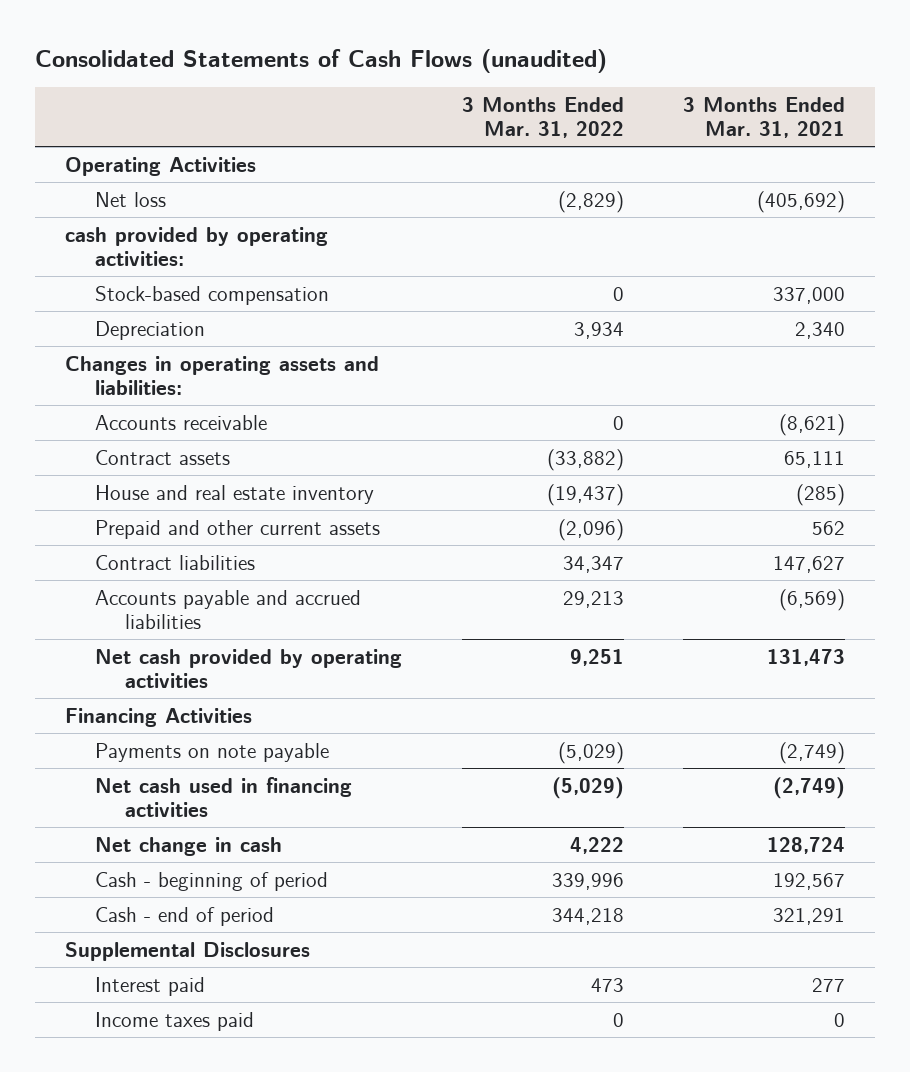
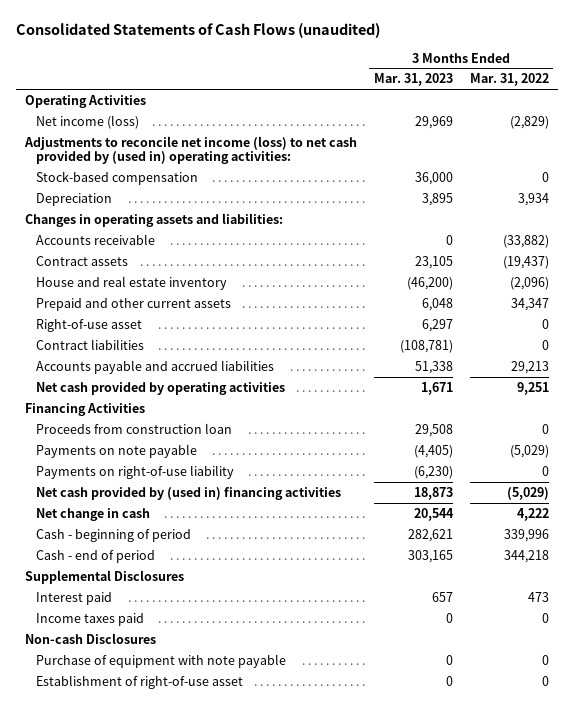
[683,96,846,139] 3 Months Ended Mar. 31, 2021 -> none
none -> [373,73,453,87] Mar. 31, 2023
[64,226,328,266] cash provided by operating activities: -> none
[95,191,167,207] Net loss -> [35,114,139,129] Net income (loss)
none -> [23,135,357,165] Adjustments to reconcile net income (loss) to net cash provided by (used in) operating activities:
[612,415,624,430] 0 -> [502,234,549,248] (33,882)
[546,448,624,471] (33,882) -> [502,255,549,269] (19,437)
[546,483,624,506] (19,437) -> [509,276,549,290] (2,096)
[557,518,624,541] (2,096) -> [510,297,549,311] 34,347
none -> [35,318,142,332] Right-of-use asset
[562,555,624,573] 34,347 -> [541,339,549,350] 0
none -> [35,422,232,434] Proceeds from construction loan
none -> [35,464,234,479] Payments on right-of-use liability
[95,776,353,817] Net cash used in financing activities -> [35,486,341,500] Net cash provided by (used in) financing activities
none -> [24,632,156,644] Non-cash Disclosures
none -> [35,653,286,668] Purchase of equipment with note payable
none -> [35,674,243,689] Establishment of right-of-use asset

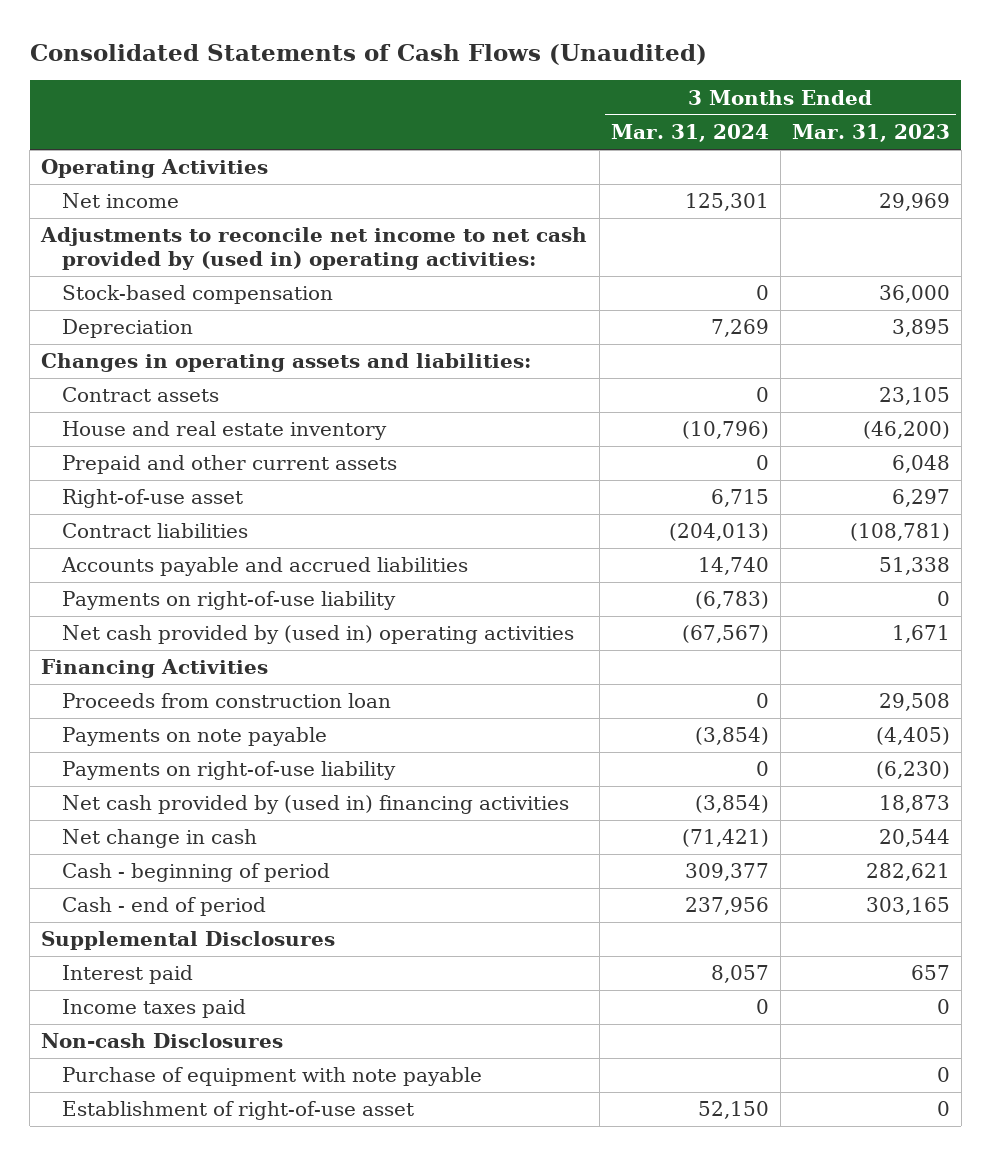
[16,23,381,39] Consolidated Statements of Cash Flows (unaudited) -> [29,43,707,65] Consolidated Statements of Cash Flows (Unaudited)
[469,73,549,87] Mar. 31, 2022 -> none
none -> [610,124,769,143] Mar. 31, 2024
[35,114,139,129] Net income (loss) -> [62,193,180,209] Net income
[23,135,357,165] Adjustments to reconcile net income (loss) to net cash provided by (used in) operating activities: -> [40,227,588,270] Adjustments to reconcile net income to net cash provided by (used in) operating activities:
[35,233,155,245] Accounts receivable -> none
none -> [62,591,397,611] Payments on right-of-use liability
[35,381,285,395] Net cash provided by operating activities -> [62,625,575,645] Net cash provided by (used in) operating activities

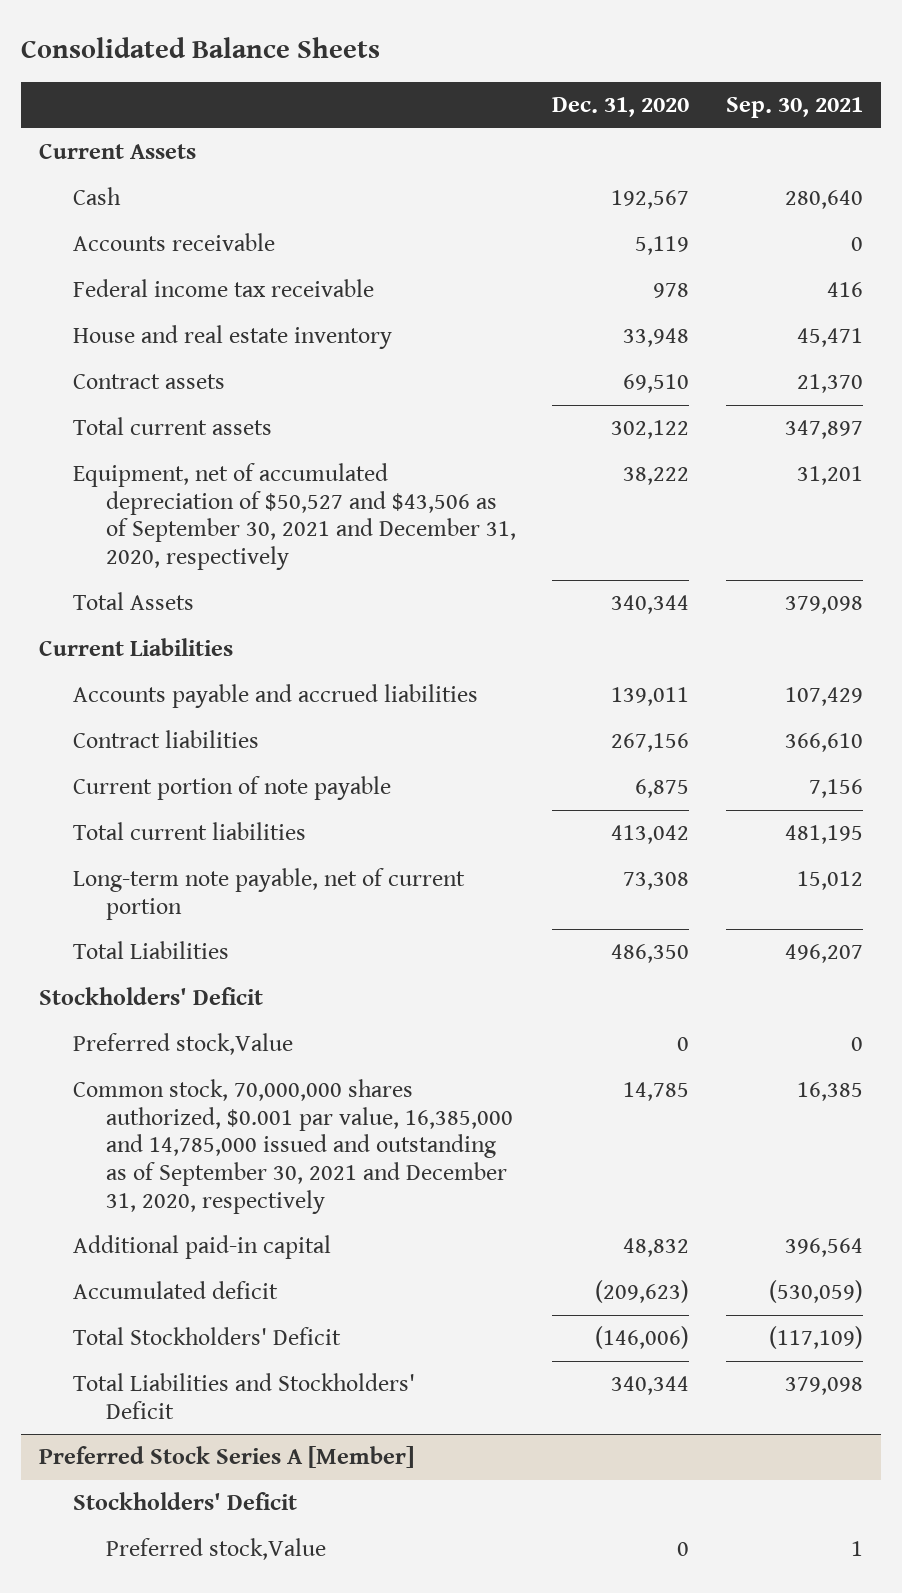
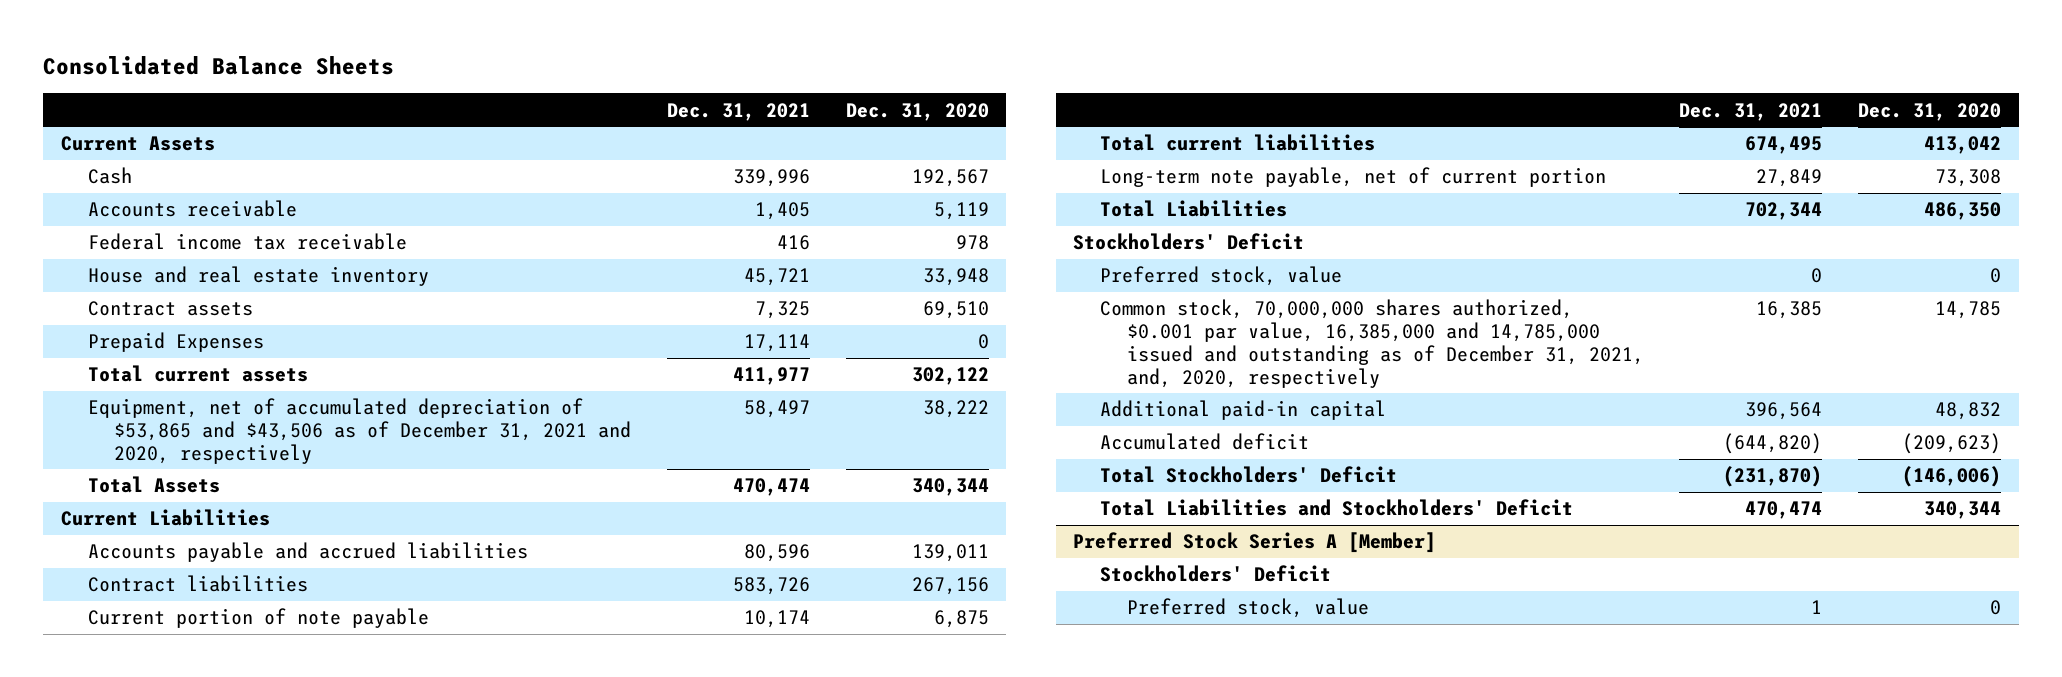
[725,97,863,119] Sep. 30, 2021 -> none
none -> [666,102,810,121] Dec. 31, 2021
none -> [87,332,264,353] Prepaid Expenses
[72,463,517,571] Equipment, net of accumulated depreciation of $50,527 and $43,506 as of September 30, 2021 and December 31, 2020, respectively -> [87,398,632,464] Equipment, net of accumulated depreciation of $53,865 and $43,506 as of December 31, 2021 and 2020, respectively
[72,1033,293,1056] Preferred stock,Value -> [1099,266,1342,287] Preferred stock, value
[72,1079,514,1214] Common stock, 70,000,000 shares authorized, $0.001 par value, 16,385,000 and 14,785,000 issued and outstanding as of September 30, 2021 and December 31, 2020, respectively -> [1099,299,1644,388] Common stock, 70,000,000 shares authorized, $0.001 par value, 16,385,000 and 14,785,000 issued and outstanding as of December 31, 2021, and, 2020, respectively
[106,1538,327,1561] Preferred stock,Value -> [1126,598,1369,619] Preferred stock, value

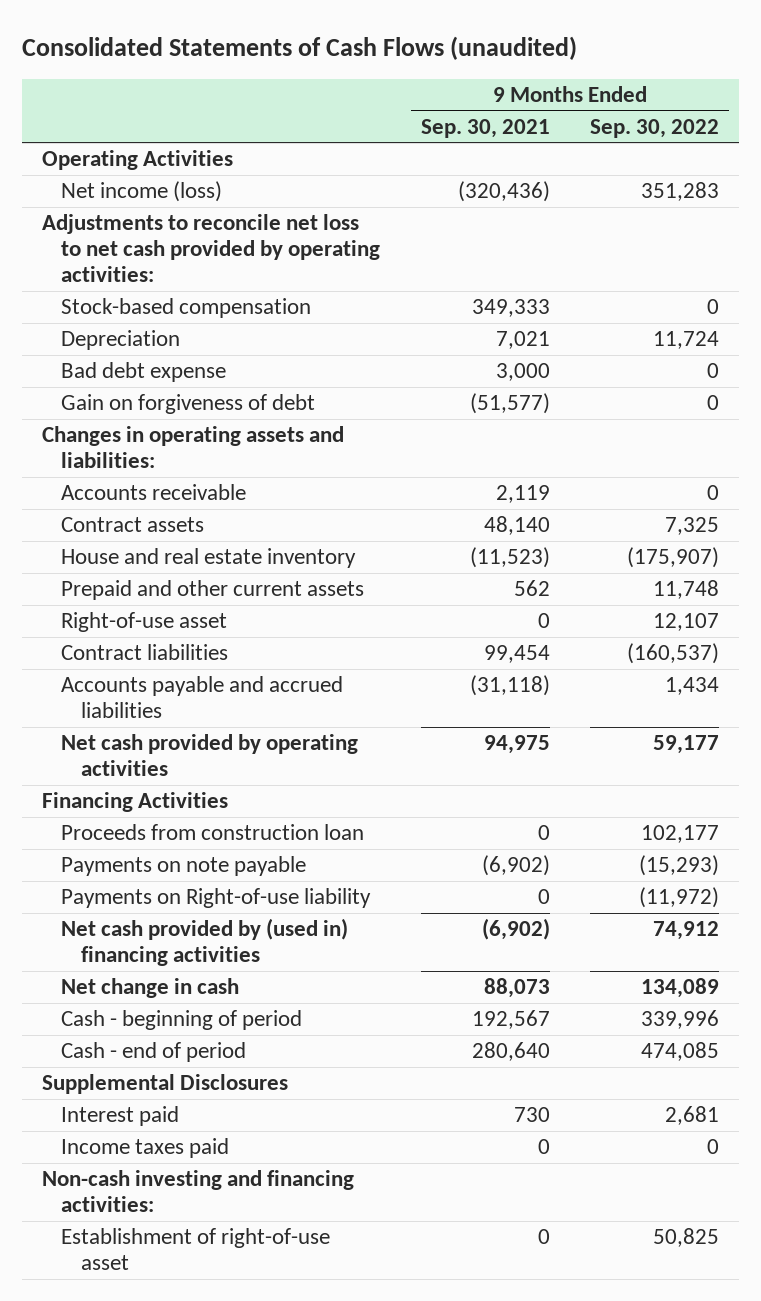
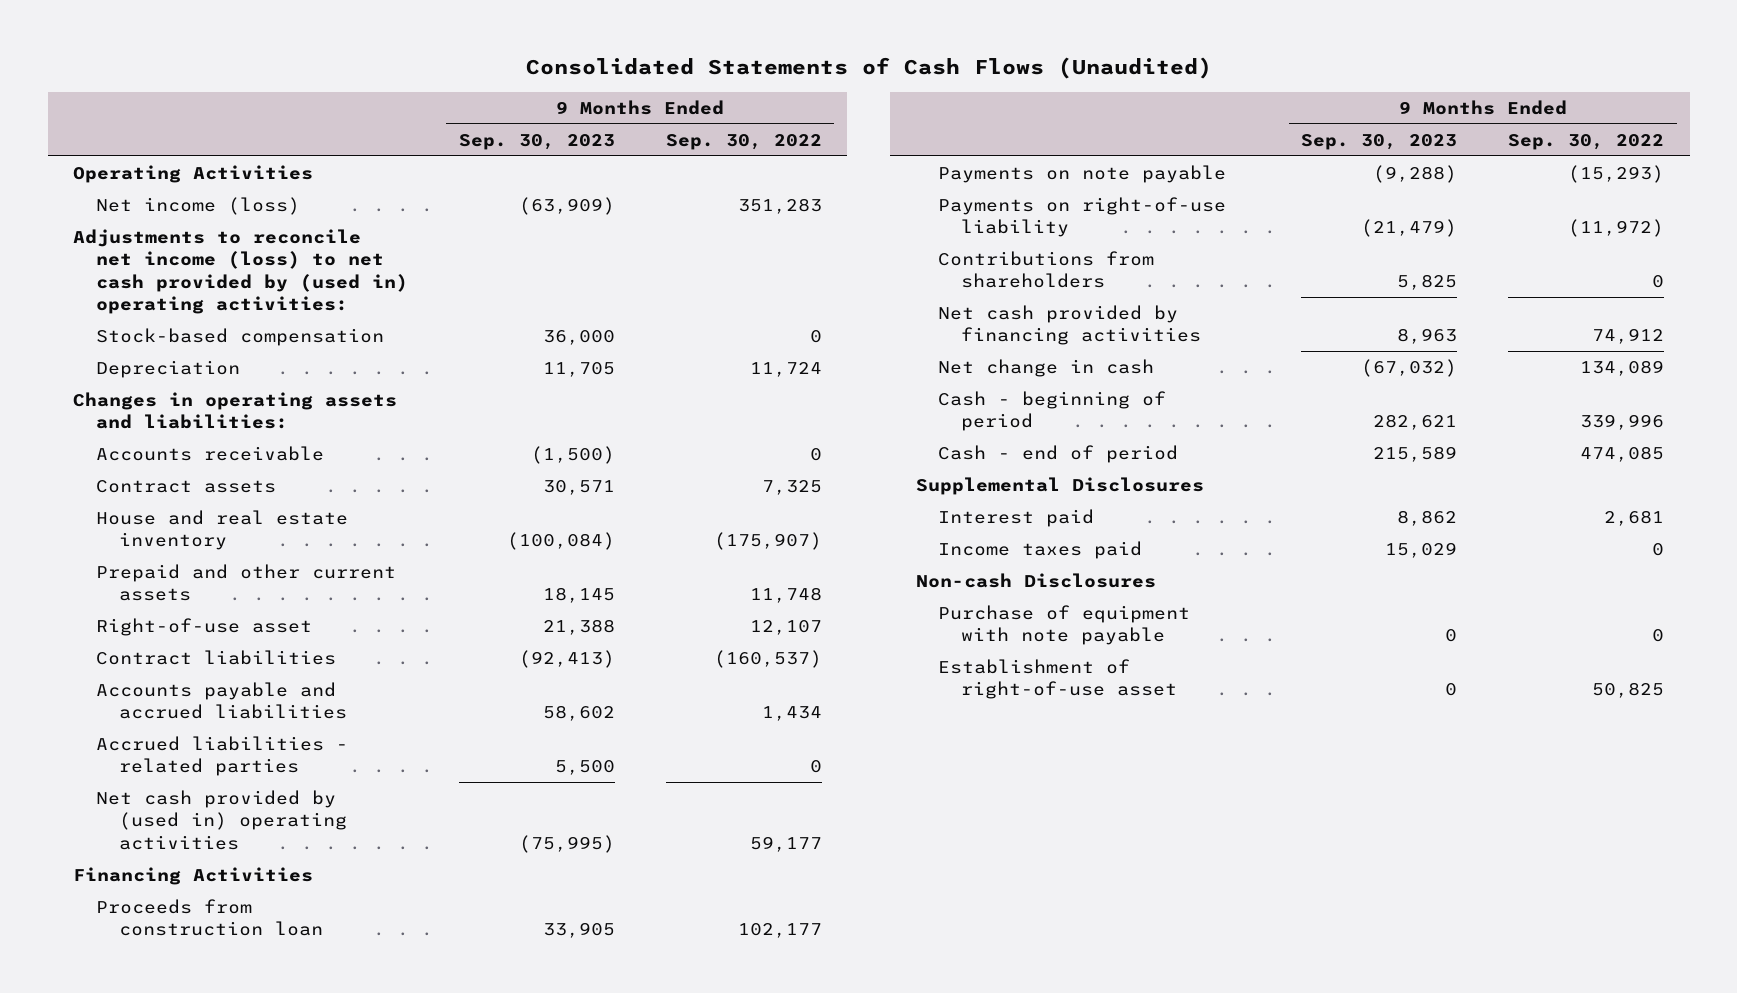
[21,36,577,61] Consolidated Statements of Cash Flows (unaudited) -> [525,57,1212,80] Consolidated Statements of Cash Flows (Unaudited)
[420,118,550,138] Sep. 30, 2021 -> none
none -> [458,133,615,150] Sep. 30, 2023
[41,214,381,283] Adjustments to reconcile net loss to net cash provided by operating activities: -> [73,229,408,315] Adjustments to reconcile net income (loss) to net cash provided by (used in) operating activities:
[61,362,227,383] Bad debt expense -> none
[61,394,316,415] Gain on forgiveness of debt -> none
none -> [95,736,348,777] Accrued liabilities - related parties
[61,734,359,777] Net cash provided by operating activities -> [95,790,347,850] Net cash provided by (used in) operating activities
[61,888,372,909] Payments on Right-of-use liability -> [938,197,1227,238] Payments on right-of-use liability
none -> [938,251,1155,289] Contributions from shareholders
[61,918,349,967] Net cash provided by (used in) financing activities -> [938,305,1202,346] Net cash provided by financing activities
[41,1170,354,1213] Non-cash investing and financing activities: -> none
none -> [915,573,1156,589] Non-cash Disclosures
none -> [938,605,1191,646] Purchase of equipment with note payable

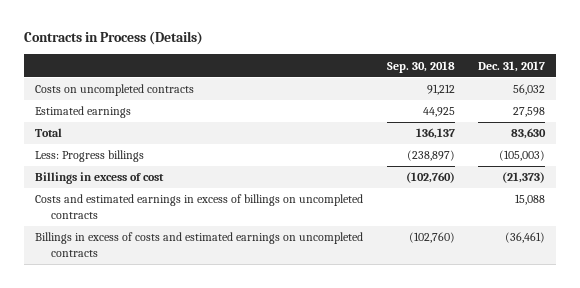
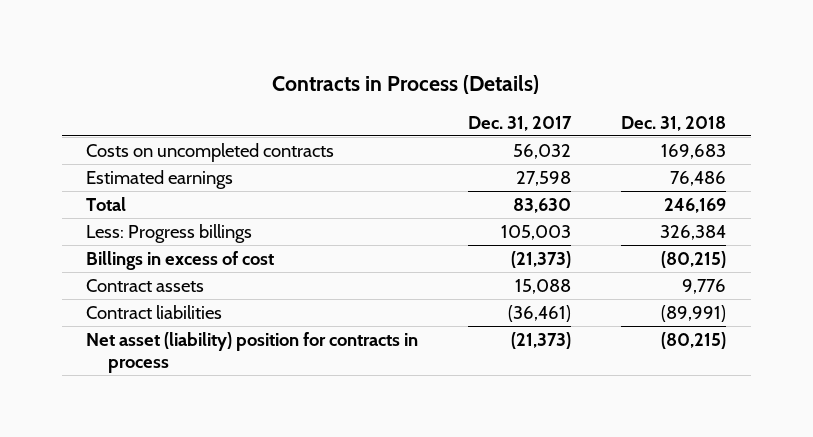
[386,60,455,73] Sep. 30, 2018 -> none
none -> [621,116,727,132] Dec. 31, 2018
[498,150,545,162] (105,003) -> [501,224,572,240] 105,003
[35,194,364,219] Costs and estimated earnings in excess of billings on uncompleted contracts -> [86,278,205,292] Contract assets
[35,232,364,257] Billings in excess of costs and estimated earnings on uncompleted contracts -> [86,304,223,319] Contract liabilities
none -> [86,331,419,374] Net asset (liability) position for contracts in process

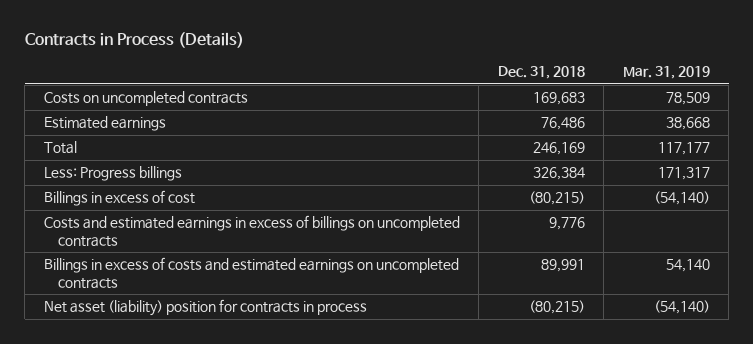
[468,116,573,132] Dec. 31, 2017 -> none
none -> [622,66,710,80] Mar. 31, 2019
[86,304,223,319] Contract liabilities -> none
[86,278,205,292] Contract assets -> [43,215,460,247] Costs and estimated earnings in excess of billings on uncompleted contracts
none -> [43,257,459,289] Billings in excess of costs and estimated earnings on uncompleted contracts

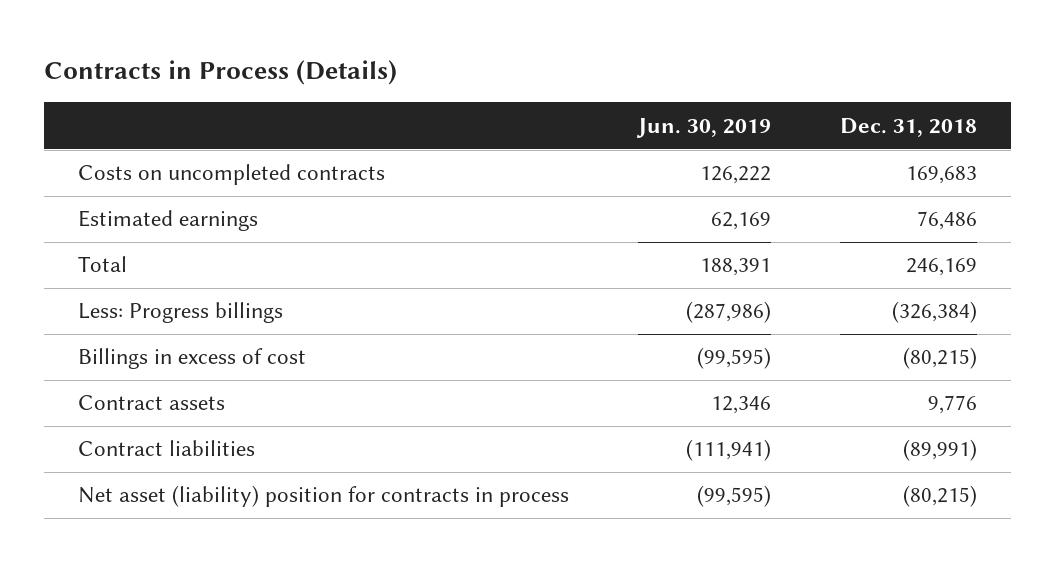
[622,66,710,80] Mar. 31, 2019 -> none
none -> [636,117,772,138] Jun. 30, 2019
[532,167,585,181] 326,384 -> [891,301,977,324] (326,384)
[43,257,459,289] Billings in excess of costs and estimated earnings on uncompleted contracts -> none
[43,215,460,247] Costs and estimated earnings in excess of billings on uncompleted contracts -> [78,395,226,411] Contract assets
none -> [78,440,256,457] Contract liabilities

